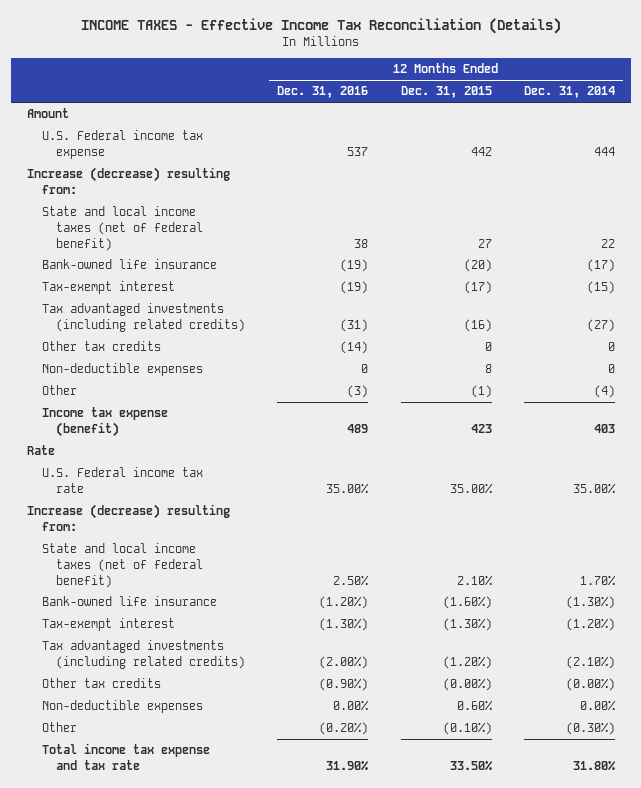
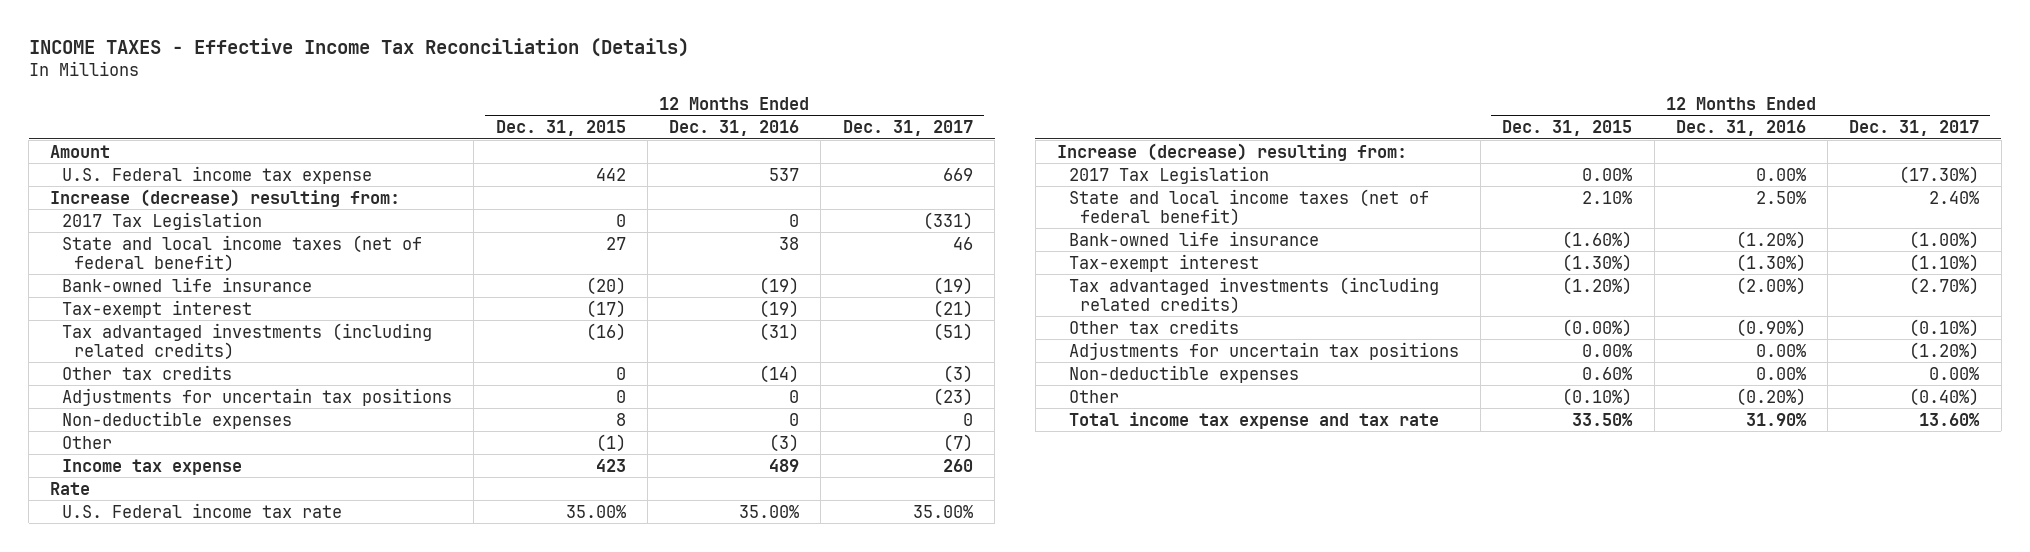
[523,86,615,99] Dec. 31, 2014 -> none
none -> [842,120,973,137] Dec. 31, 2017
none -> [62,211,263,230] 2017 Tax Legislation
none -> [62,387,453,406] Adjustments for uncertain tax positions
[41,407,168,437] Income tax expense (benefit) -> [62,458,243,475] Income tax expense
none -> [1068,165,1269,184] 2017 Tax Legislation
none -> [1068,341,1459,360] Adjustments for uncertain tax positions

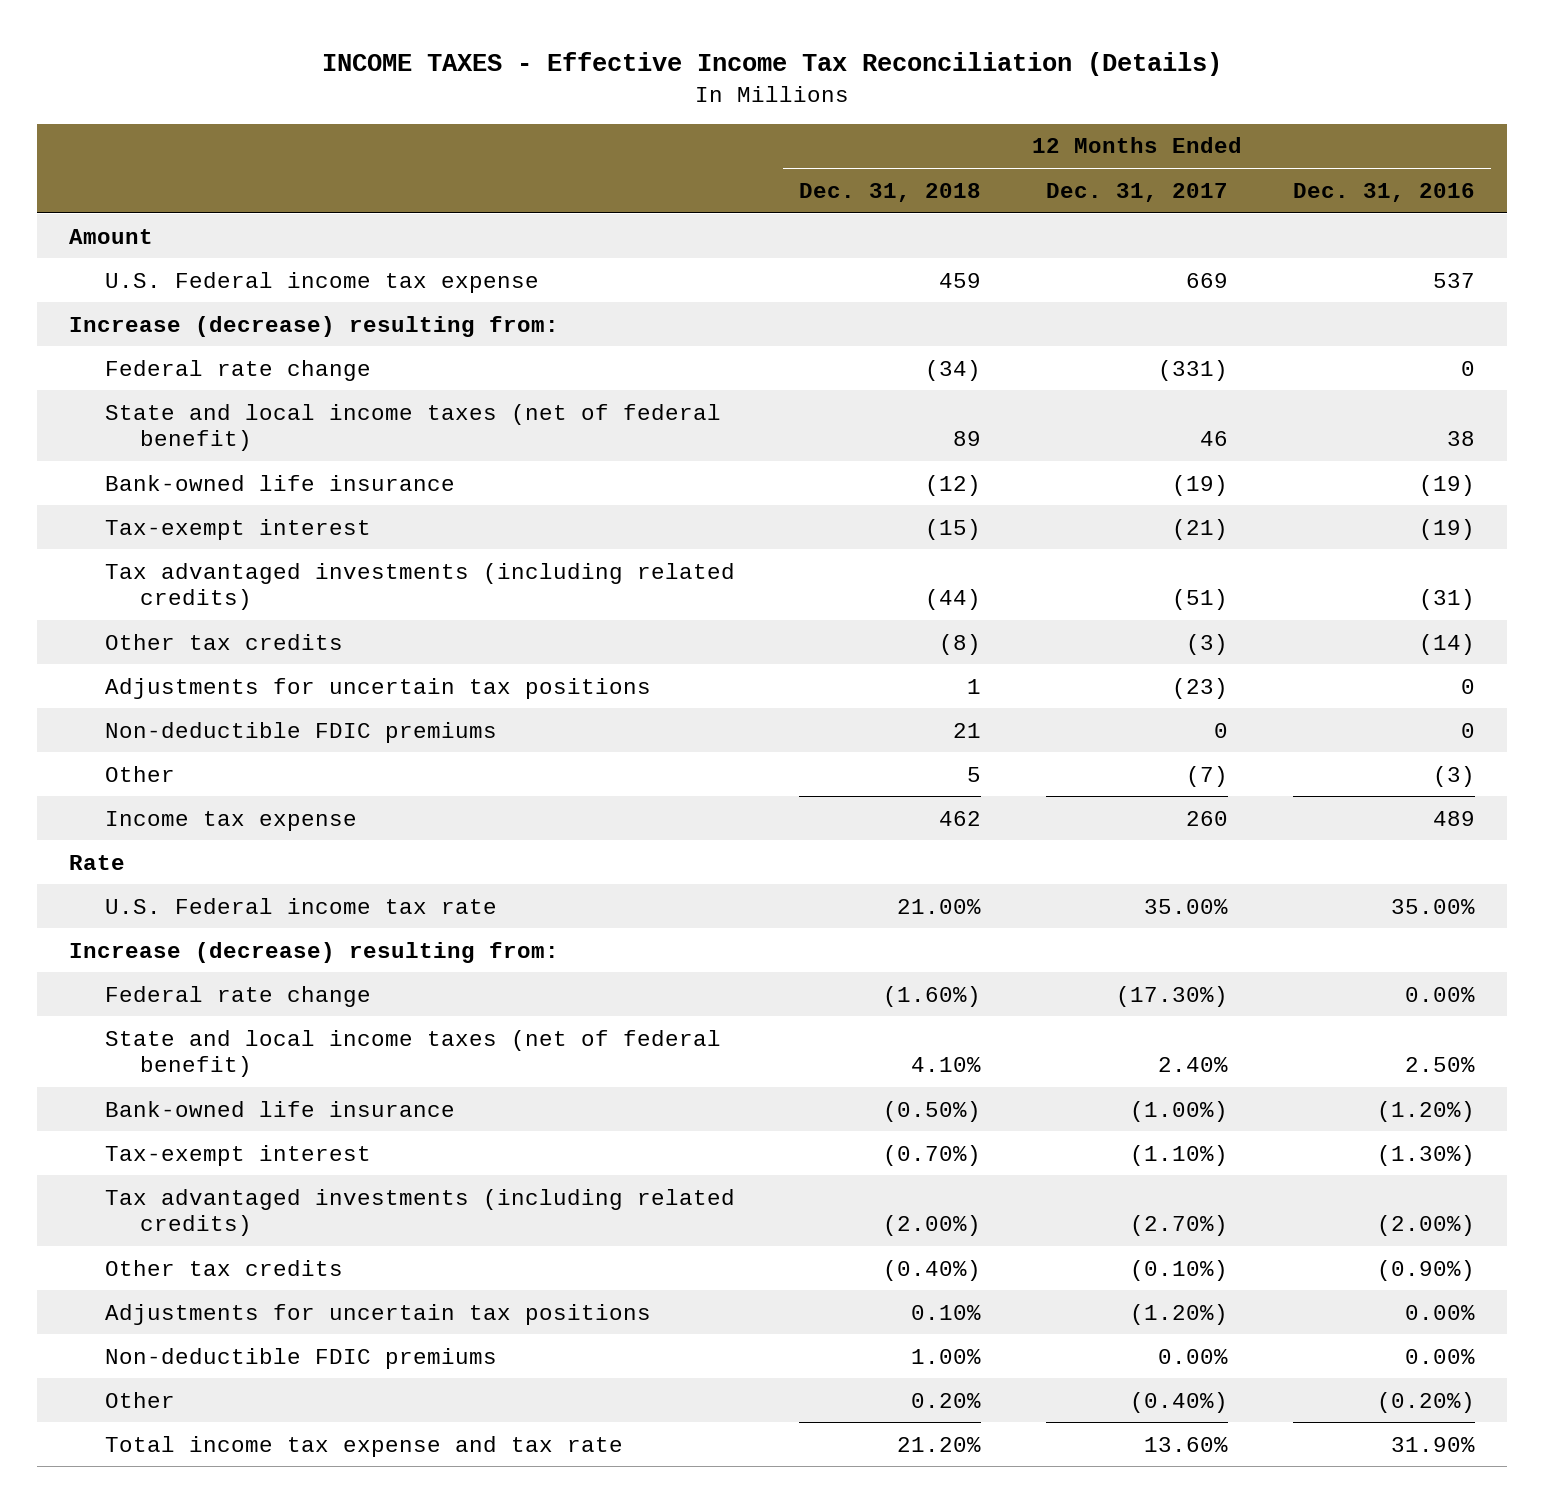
[495,120,626,137] Dec. 31, 2015 -> none
none -> [799,182,982,202] Dec. 31, 2018
[62,211,263,230] 2017 Tax Legislation -> [104,359,371,381] Federal rate change
[62,410,293,429] Non-deductible expenses -> [104,721,497,743] Non-deductible FDIC premiums
[1068,165,1269,184] 2017 Tax Legislation -> [104,985,371,1007] Federal rate change
[1068,364,1299,383] Non-deductible expenses -> [104,1347,497,1369] Non-deductible FDIC premiums

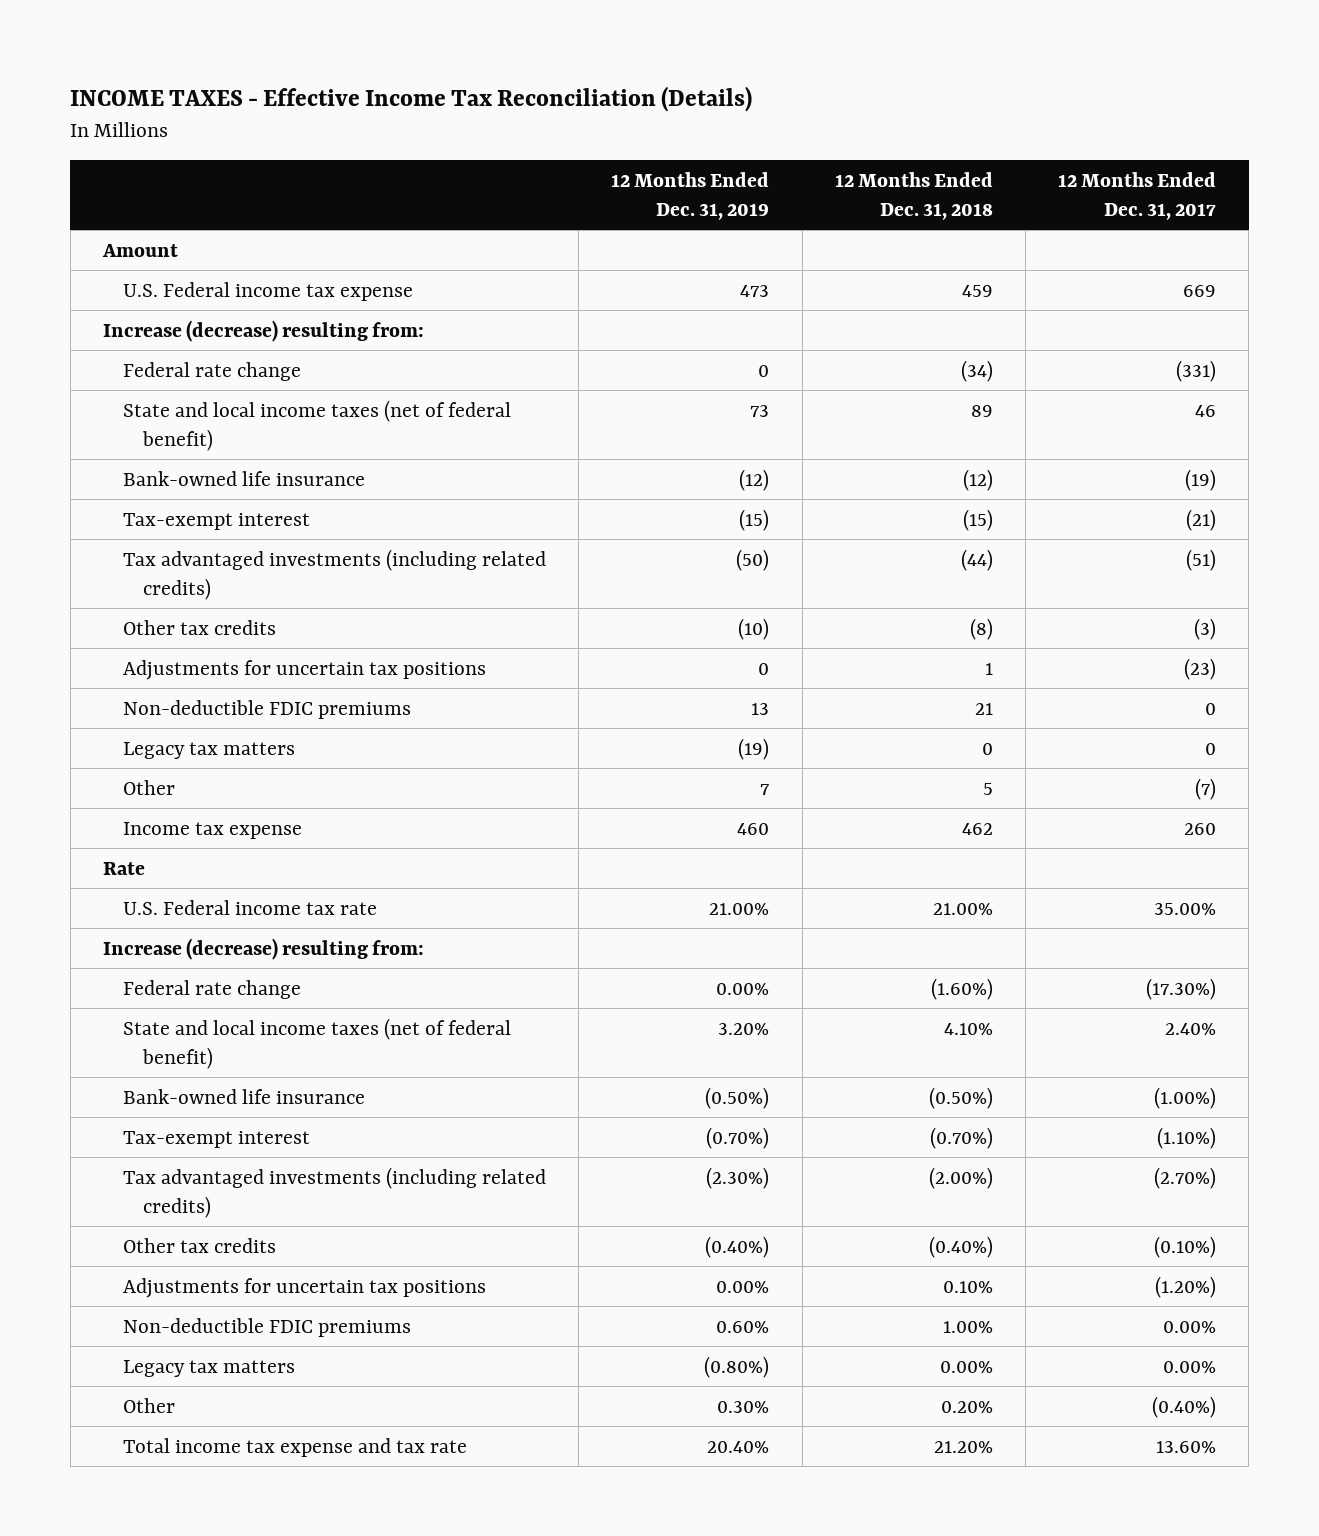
[1292,182,1475,202] Dec. 31, 2016 -> none
none -> [611,171,770,220] 12 Months Ended Dec. 31, 2019
none -> [123,741,296,759] Legacy tax matters
none -> [123,1359,296,1377] Legacy tax matters

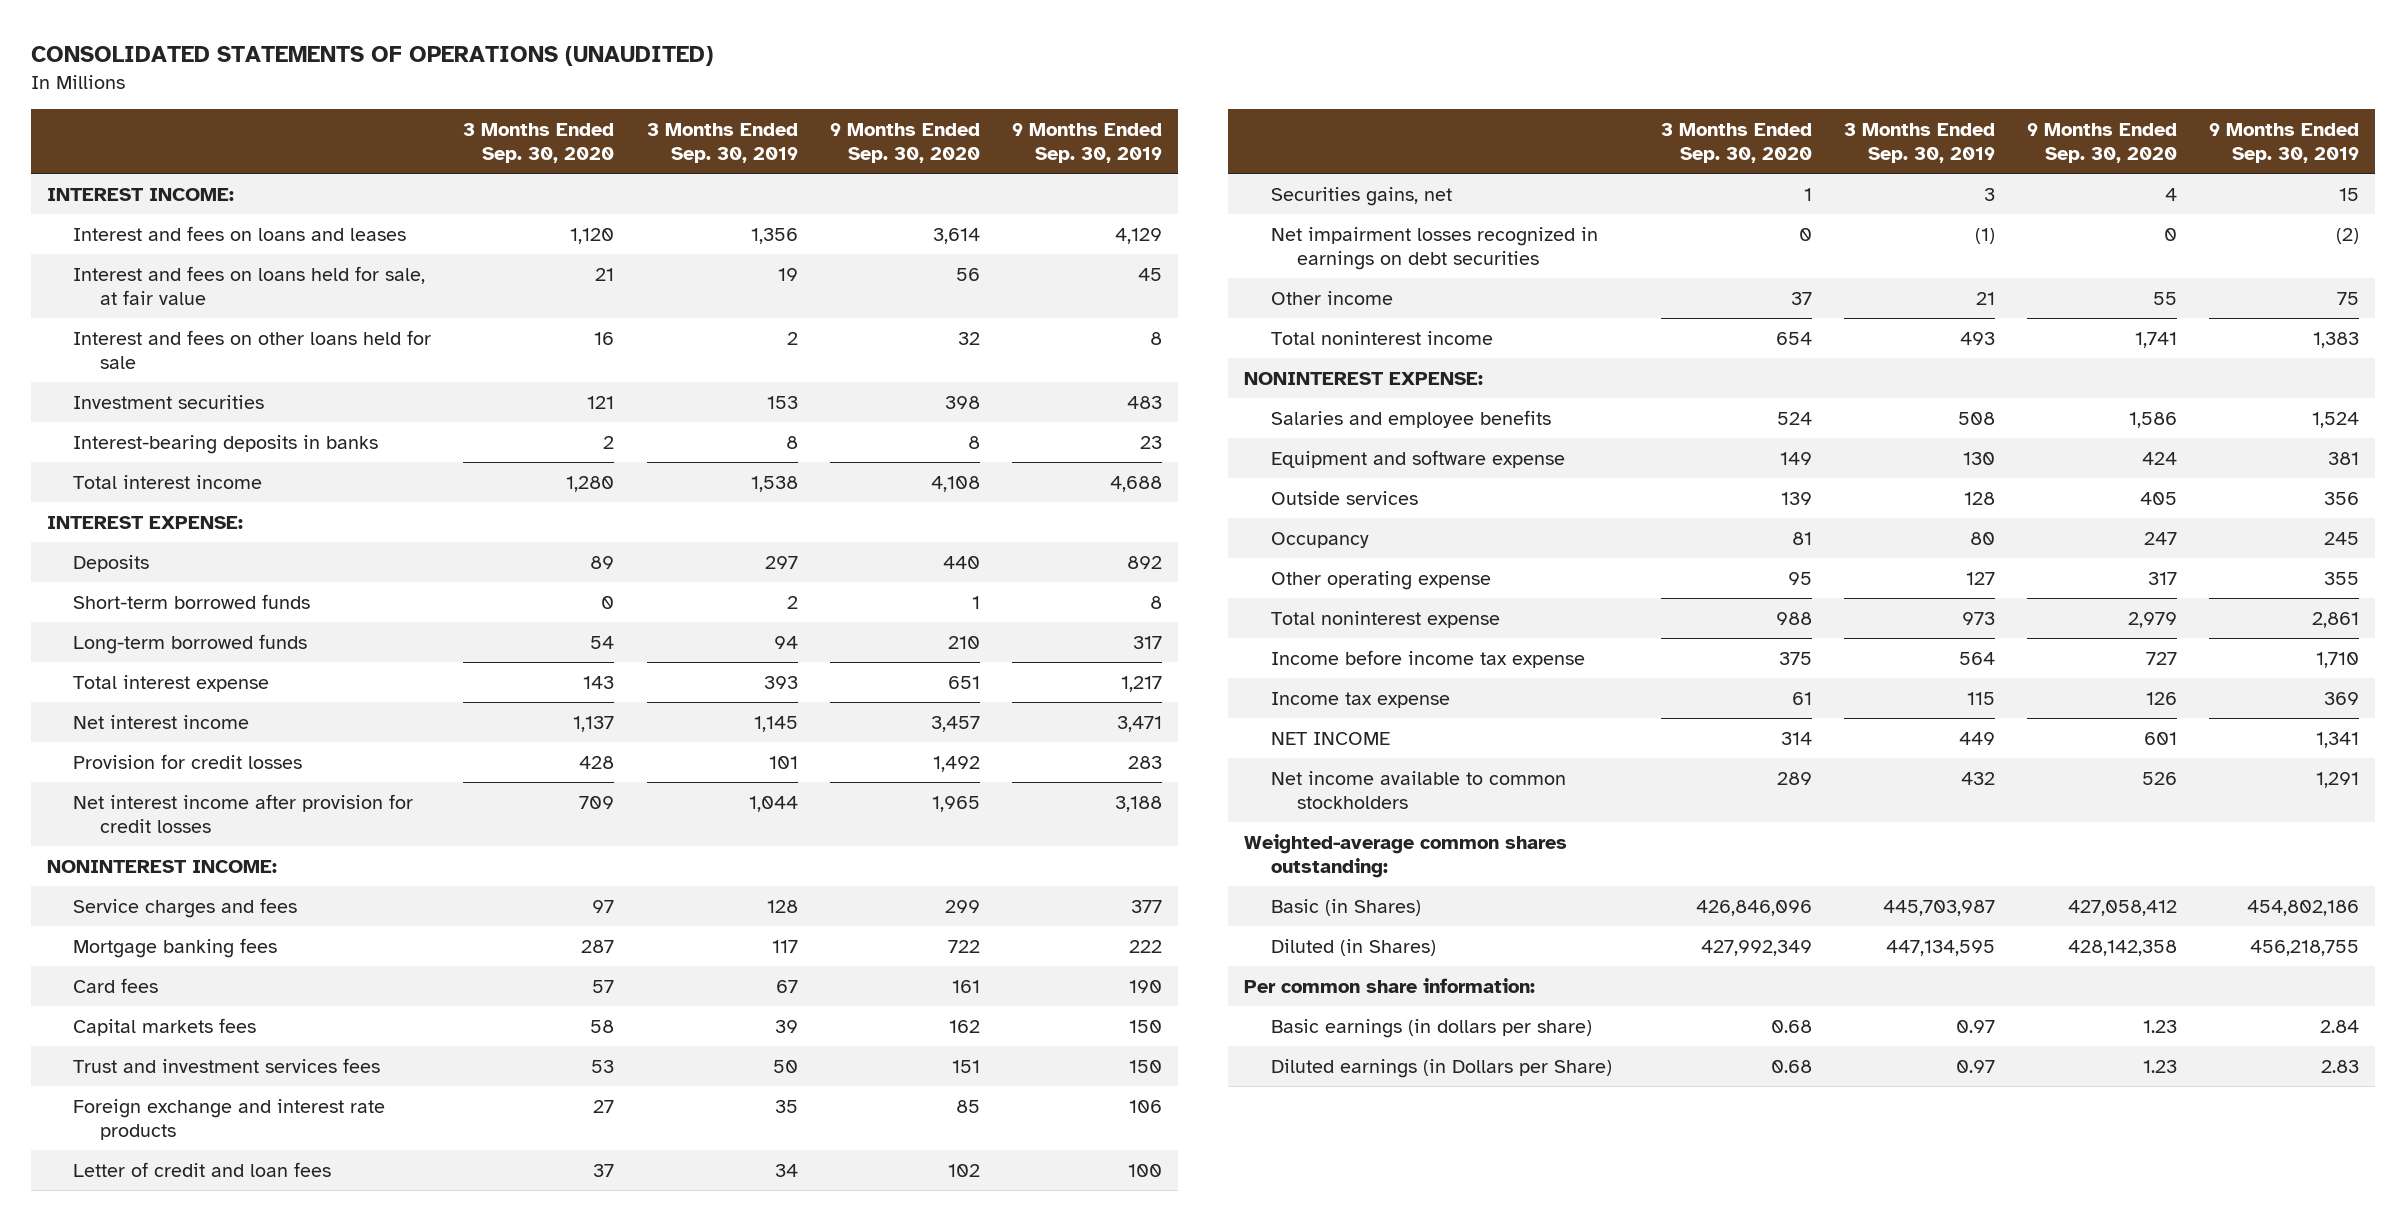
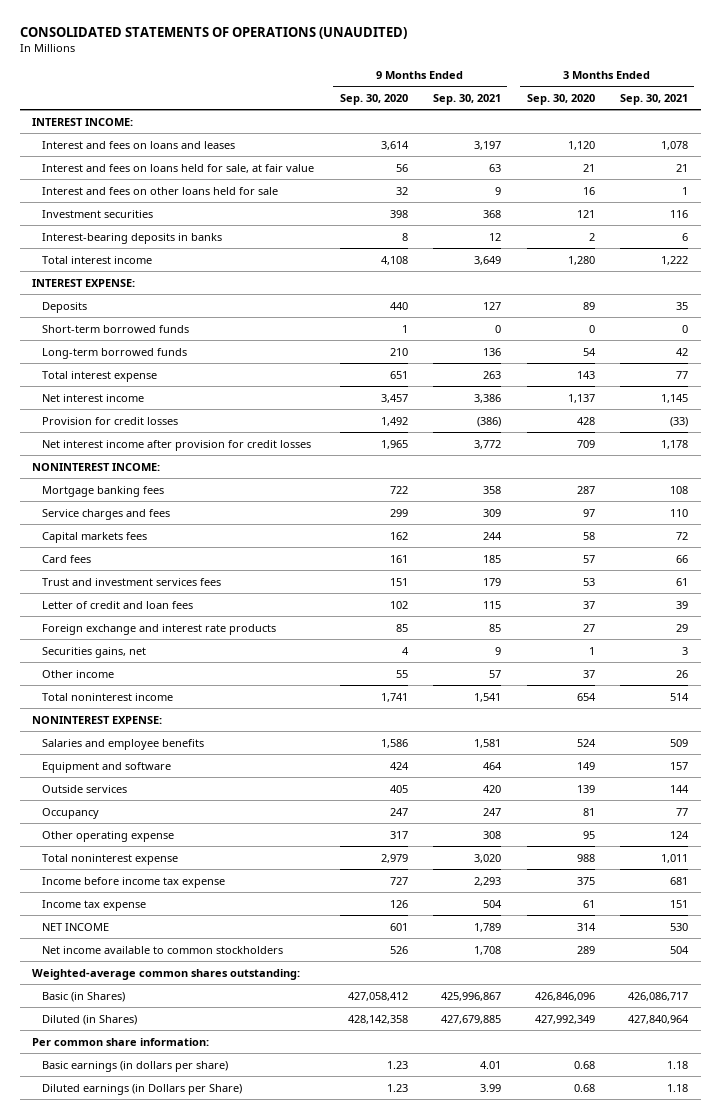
[646,123,798,164] 3 Months Ended Sep. 30, 2019 -> none
[1011,123,1162,164] 9 Months Ended Sep. 30, 2019 -> none
none -> [433,93,502,105] Sep. 30, 2021
none -> [620,93,689,105] Sep. 30, 2021
[73,897,298,918] Service charges and fees -> [42,508,171,520] Service charges and fees
[73,977,159,993] Card fees -> [42,554,92,563] Card fees
[73,1098,386,1140] Foreign exchange and interest rate products -> [42,623,277,635] Foreign exchange and interest rate products
[1270,226,1598,270] Net impairment losses recognized in earnings on debt securities -> none
[1270,449,1565,468] Equipment and software expense -> [42,761,172,773] Equipment and software

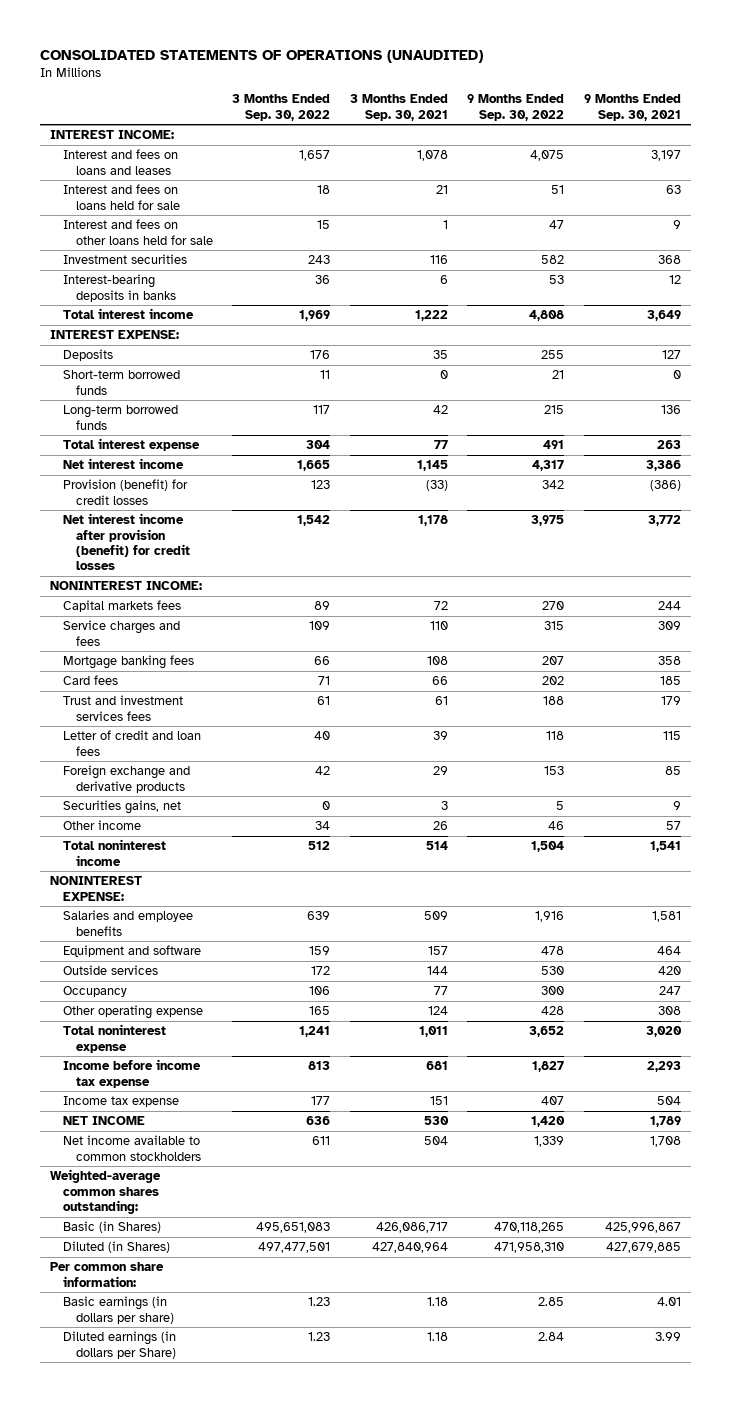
[339,93,408,105] Sep. 30, 2020 -> none
[526,93,595,105] Sep. 30, 2020 -> none
none -> [232,94,331,121] 3 Months Ended Sep. 30, 2022
none -> [467,94,565,121] 9 Months Ended Sep. 30, 2022
[42,163,315,173] Interest and fees on loans held for sale, at fair value -> [62,184,180,210] Interest and fees on loans held for sale
[42,416,179,425] Provision for credit losses -> [62,479,188,505] Provision (benefit) for credit losses
[42,439,312,451] Net interest income after provision for credit losses -> [62,513,190,571] Net interest income after provision (benefit) for credit losses
[42,508,171,520] Service charges and fees -> [62,620,180,646] Service charges and fees
[42,485,165,497] Mortgage banking fees -> [62,655,194,670] Mortgage banking fees
[42,623,277,635] Foreign exchange and interest rate products -> [62,765,190,793] Foreign exchange and derivative products
[42,1083,243,1095] Diluted earnings (in Dollars per Share) -> [62,1331,176,1359] Diluted earnings (in dollars per Share)

